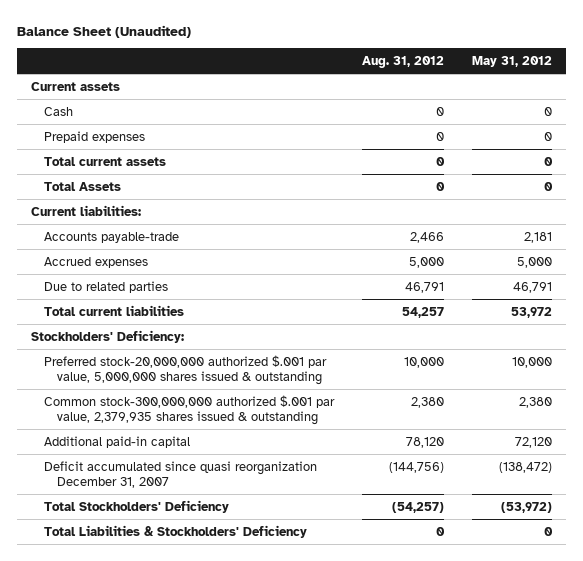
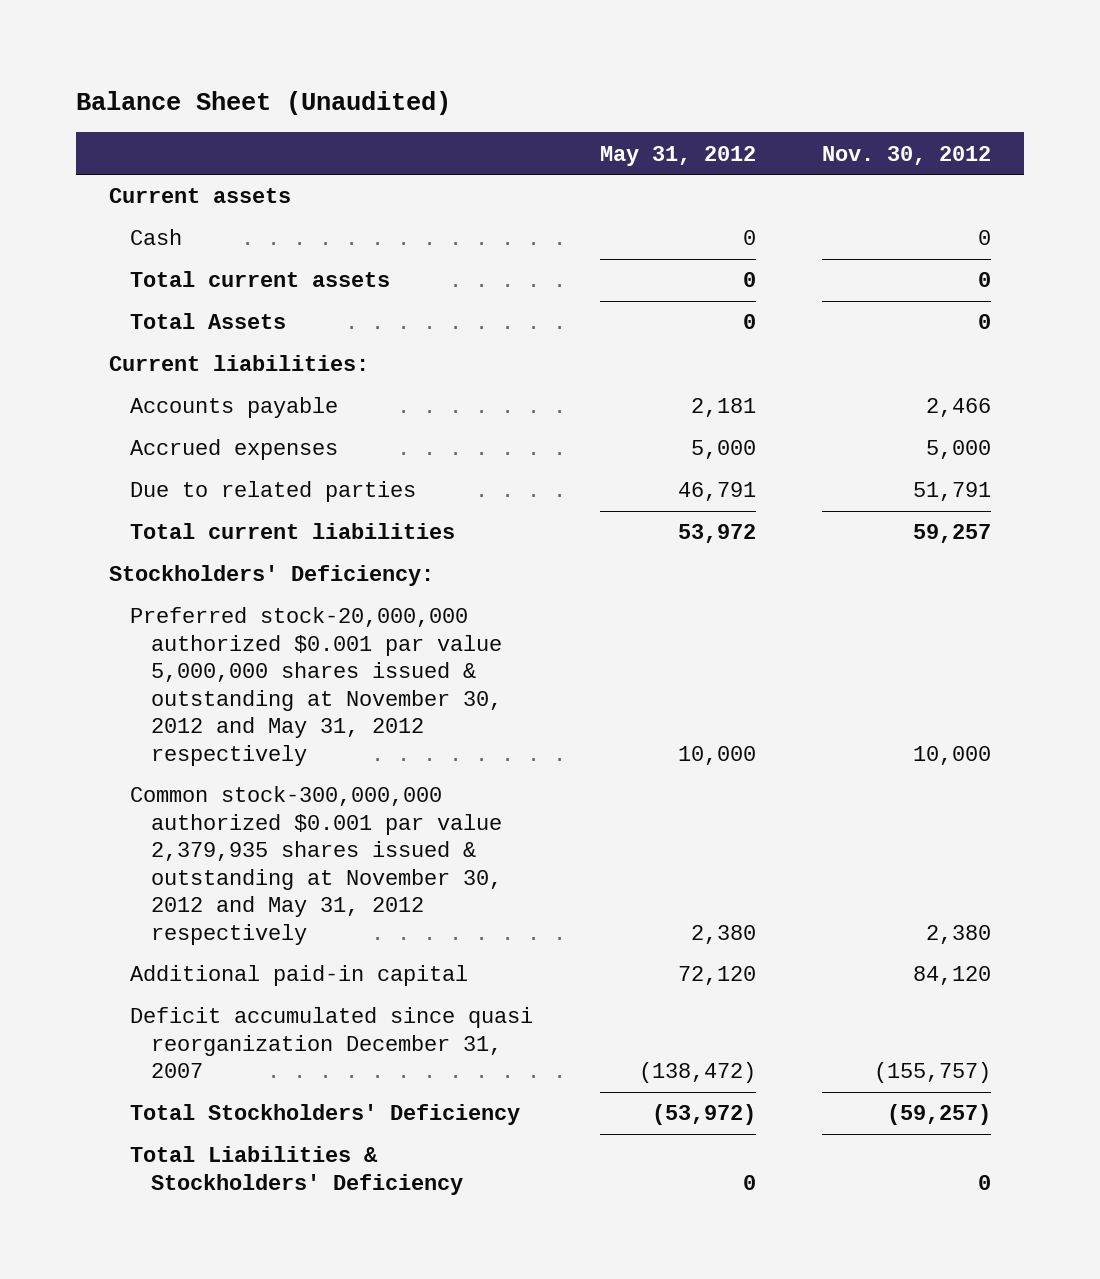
[362,55,445,68] Aug. 31, 2012 -> none
none -> [821,145,991,165] Nov. 30, 2012
[44,130,146,143] Prepaid expenses -> none
[44,231,180,243] Accounts payable-trade -> [130,397,339,419] Accounts payable
[44,354,328,386] Preferred stock-20,000,000 authorized $.001 par value, 5,000,000 shares issued & outstanding -> [130,607,503,766] Preferred stock-20,000,000 authorized $0.001 par value 5,000,000 shares issued & outstanding at November 30, 2012 and May 31, 2012 respectively
[44,394,336,426] Common stock-300,000,000 authorized $.001 par value, 2,379,935 shares issued & outstanding -> [130,786,503,945] Common stock-300,000,000 authorized $0.001 par value 2,379,935 shares issued & outstanding at November 30, 2012 and May 31, 2012 respectively

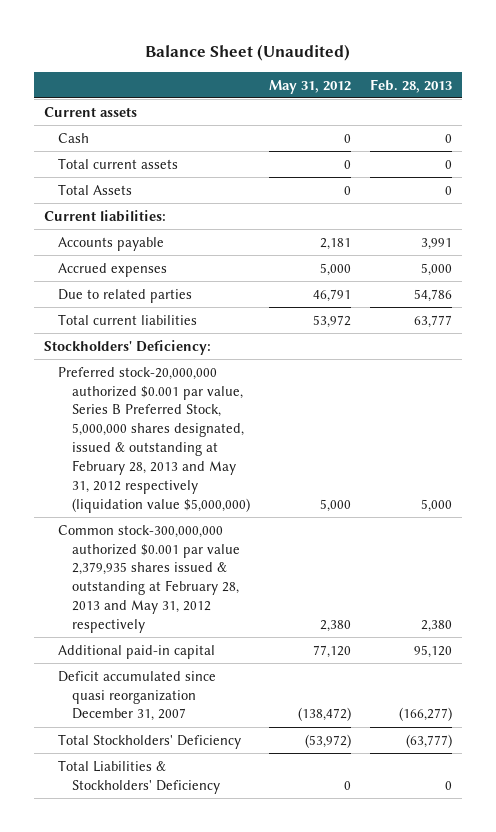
[821,145,991,165] Nov. 30, 2012 -> none
none -> [370,78,453,93] Feb. 28, 2013
[130,607,503,766] Preferred stock-20,000,000 authorized $0.001 par value 5,000,000 shares issued & outstanding at November 30, 2012 and May 31, 2012 respectively -> [57,366,250,513] Preferred stock-20,000,000 authorized $0.001 par value, Series B Preferred Stock, 5,000,000 shares designated, issued & outstanding at February 28, 2013 and May 31, 2012 respectively (liquidation value $5,000,000)
[677,745,756,765] 10,000 -> [320,498,352,512] 5,000
[130,786,503,945] Common stock-300,000,000 authorized $0.001 par value 2,379,935 shares issued & outstanding at November 30, 2012 and May 31, 2012 respectively -> [57,524,240,634] Common stock-300,000,000 authorized $0.001 par value 2,379,935 shares issued & outstanding at February 28, 2013 and May 31, 2012 respectively
[677,966,756,986] 72,120 -> [313,644,352,658] 77,120

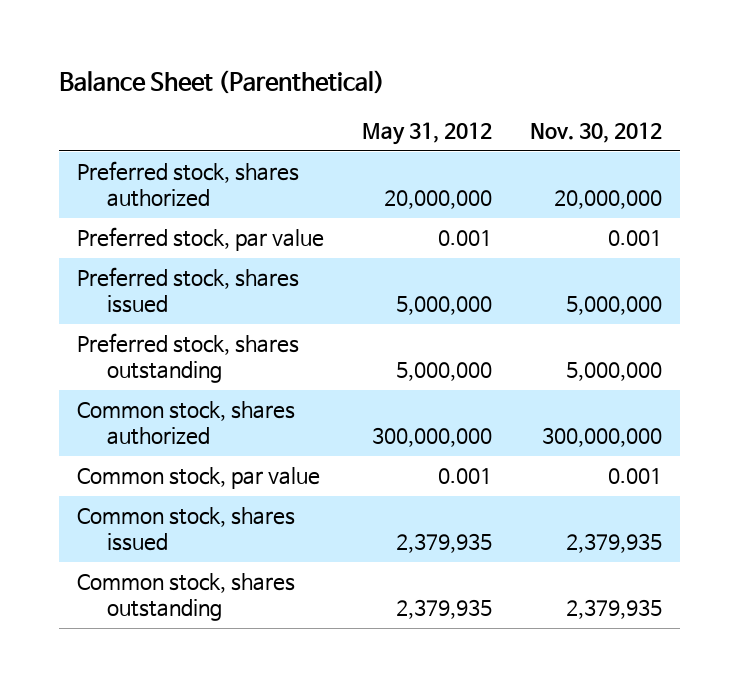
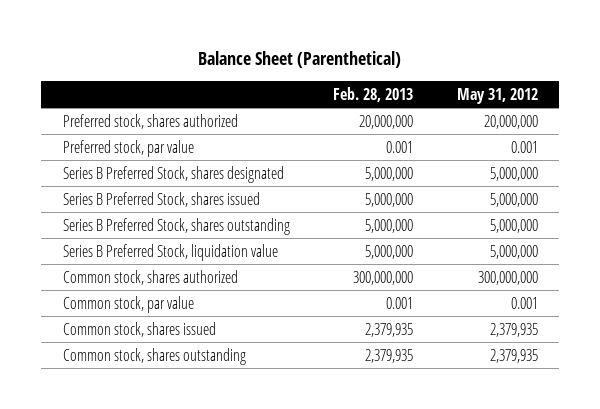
[529,122,662,144] Nov. 30, 2012 -> none
none -> [333,86,414,102] Feb. 28, 2013
none -> [62,165,284,183] Series B Preferred Stock, shares designated
[77,267,300,314] Preferred stock, shares issued -> [62,191,260,207] Series B Preferred Stock, shares issued
[77,333,300,384] Preferred stock, shares outstanding -> [62,217,290,235] Series B Preferred Stock, shares outstanding
none -> [62,243,278,261] Series B Preferred Stock, liquidation value

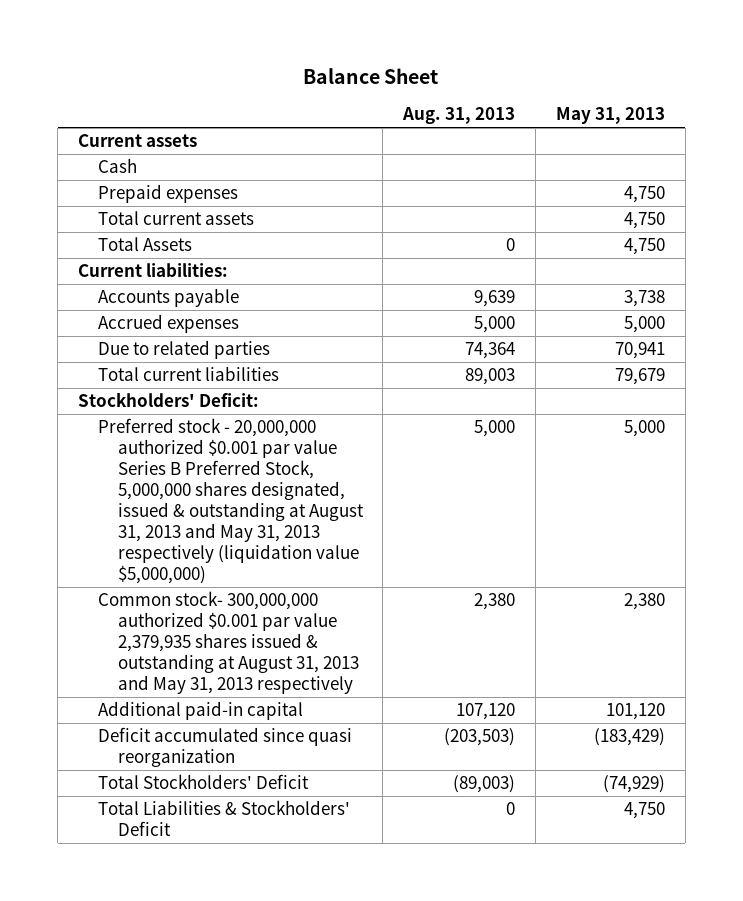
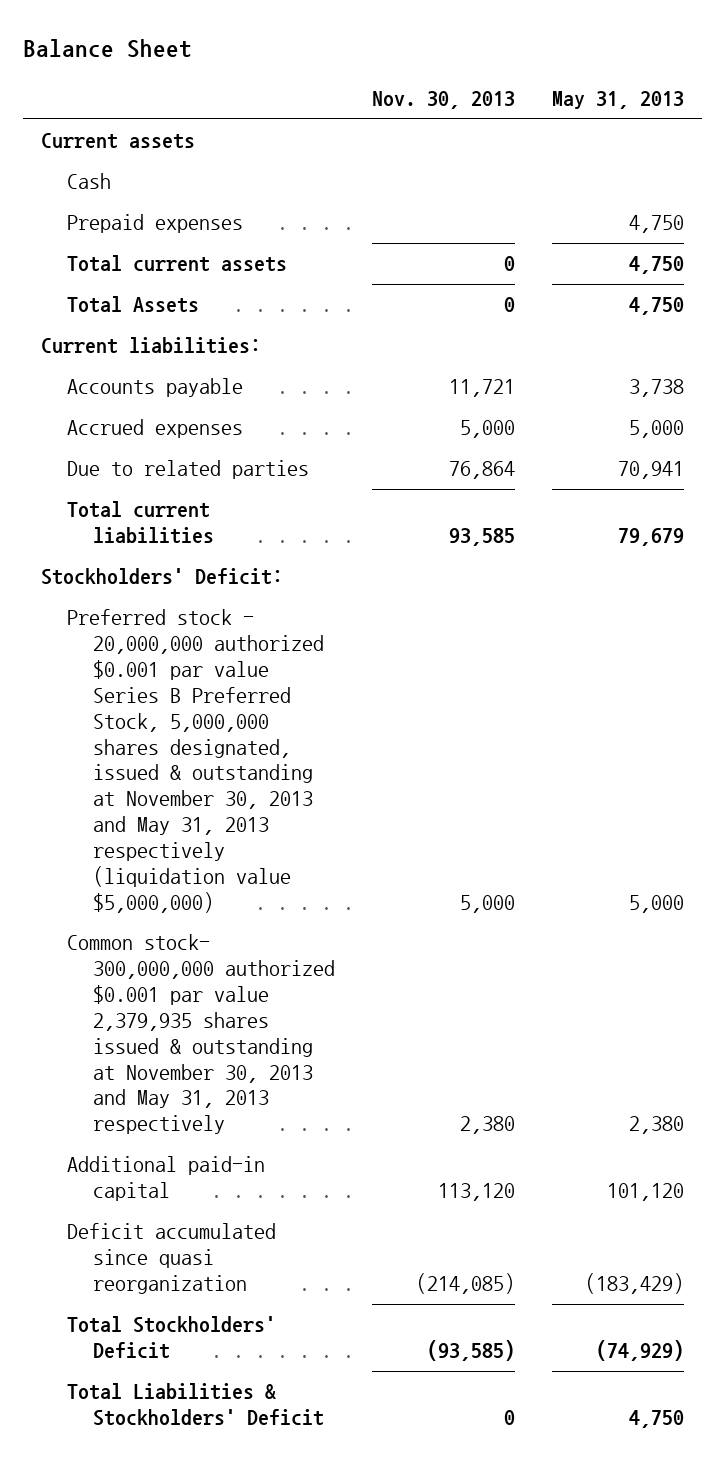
[402,107,516,125] Aug. 31, 2013 -> none
none -> [371,91,515,110] Nov. 30, 2013
[97,418,364,585] Preferred stock - 20,000,000 authorized $0.001 par value Series B Preferred Stock, 5,000,000 shares designated, issued & outstanding at August 31, 2013 and May 31, 2013 respectively (liquidation value $5,000,000) -> [67,609,325,913] Preferred stock - 20,000,000 authorized $0.001 par value Series B Preferred Stock, 5,000,000 shares designated, issued & outstanding at November 30, 2013 and May 31, 2013 respectively (liquidation value $5,000,000)
[97,591,359,695] Common stock- 300,000,000 authorized $0.001 par value 2,379,935 shares issued & outstanding at August 31, 2013 and May 31, 2013 respectively -> [67,934,336,1135] Common stock- 300,000,000 authorized $0.001 par value 2,379,935 shares issued & outstanding at November 30, 2013 and May 31, 2013 respectively

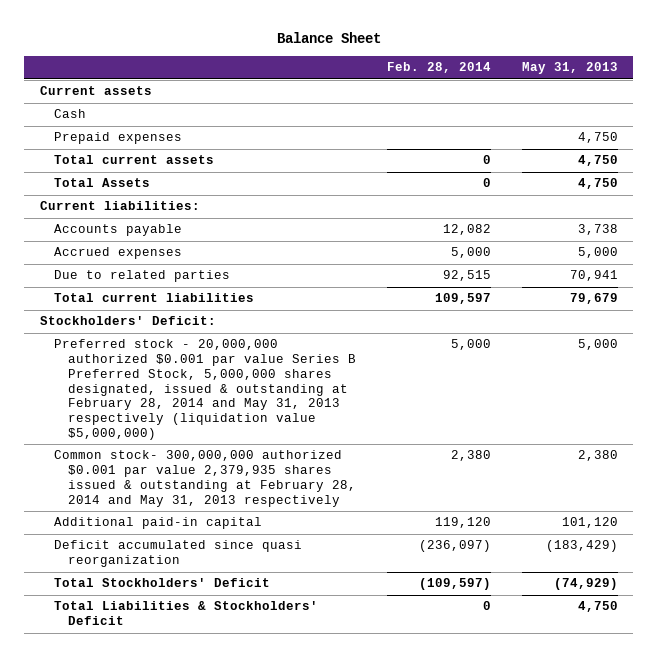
[371,91,515,110] Nov. 30, 2013 -> none
none -> [387,62,492,74] Feb. 28, 2014
[67,609,325,913] Preferred stock - 20,000,000 authorized $0.001 par value Series B Preferred Stock, 5,000,000 shares designated, issued & outstanding at November 30, 2013 and May 31, 2013 respectively (liquidation value $5,000,000) -> [53,339,357,440] Preferred stock - 20,000,000 authorized $0.001 par value Series B Preferred Stock, 5,000,000 shares designated, issued & outstanding at February 28, 2014 and May 31, 2013 respectively (liquidation value $5,000,000)
[67,934,336,1135] Common stock- 300,000,000 authorized $0.001 par value 2,379,935 shares issued & outstanding at November 30, 2013 and May 31, 2013 respectively -> [53,450,357,507] Common stock- 300,000,000 authorized $0.001 par value 2,379,935 shares issued & outstanding at February 28, 2014 and May 31, 2013 respectively

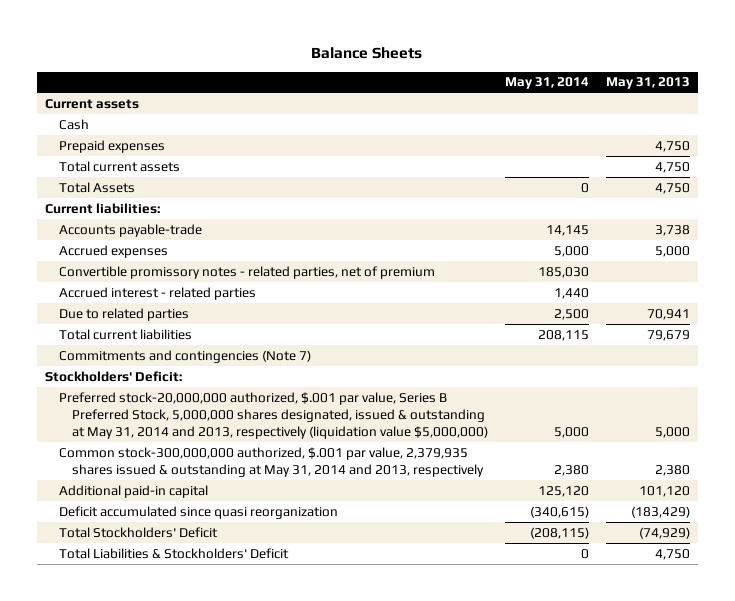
[276,32,381,44] Balance Sheet -> [311,46,423,59] Balance Sheets
[387,62,492,74] Feb. 28, 2014 -> none
none -> [504,77,589,90] May 31, 2014
[53,224,182,237] Accounts payable -> [58,223,202,237] Accounts payable-trade
none -> [58,265,435,279] Convertible promissory notes - related parties, net of premium
none -> [58,286,256,300] Accrued interest - related parties
none -> [58,349,311,363] Commitments and contingencies (Note 7)
[53,339,357,440] Preferred stock - 20,000,000 authorized $0.001 par value Series B Preferred Stock, 5,000,000 shares designated, issued & outstanding at February 28, 2014 and May 31, 2013 respectively (liquidation value $5,000,000) -> [58,391,489,440] Preferred stock-20,000,000 authorized, $.001 par value, Series B Preferred Stock, 5,000,000 shares designated, issued & outstanding at May 31, 2014 and 2013, respectively (liquidation value $5,000,000)
[53,450,357,507] Common stock- 300,000,000 authorized $0.001 par value 2,379,935 shares issued & outstanding at February 28, 2014 and May 31, 2013 respectively -> [58,446,485,477] Common stock-300,000,000 authorized, $.001 par value, 2,379,935 shares issued & outstanding at May 31, 2014 and 2013, respectively

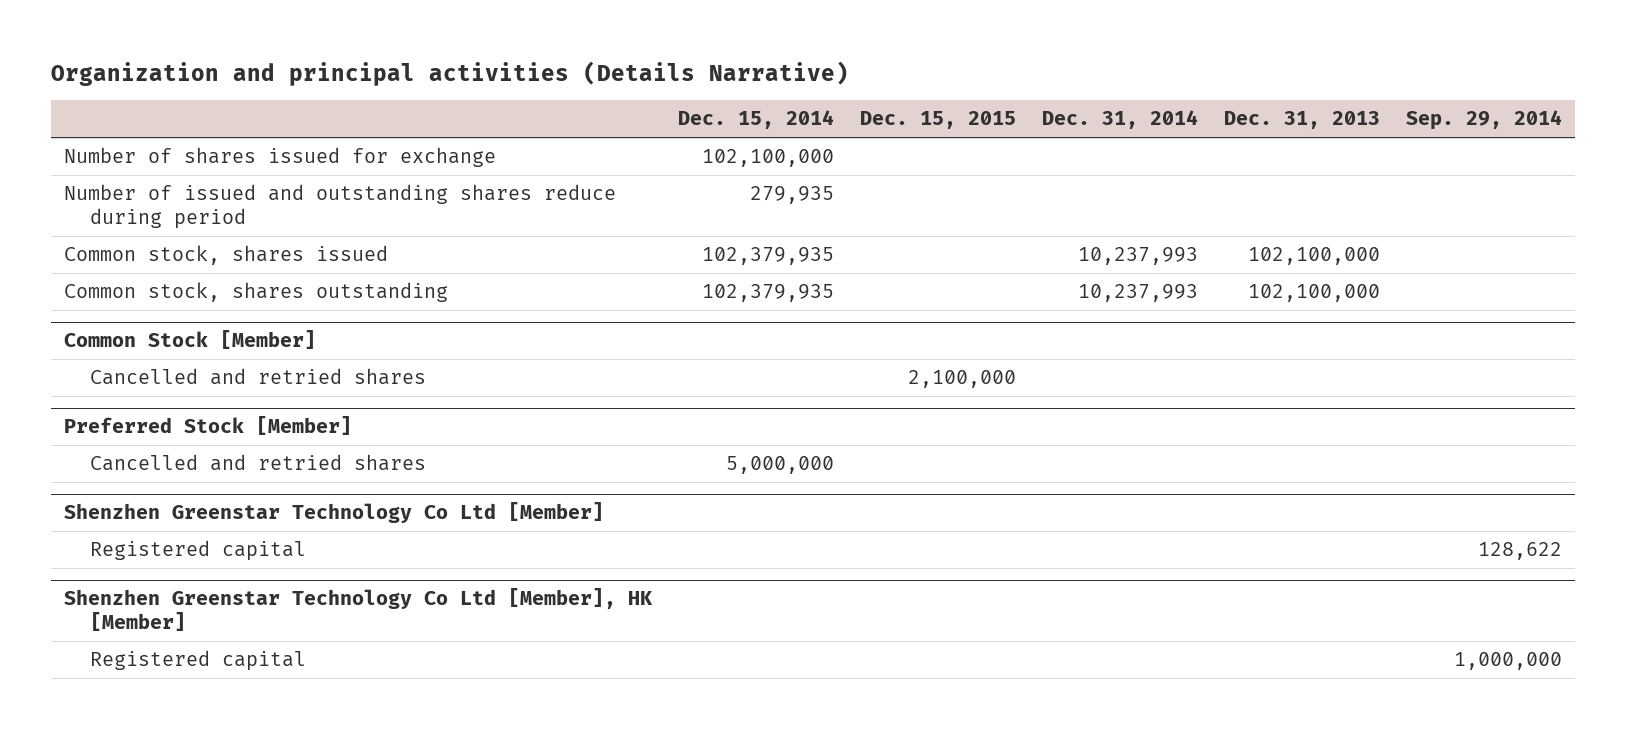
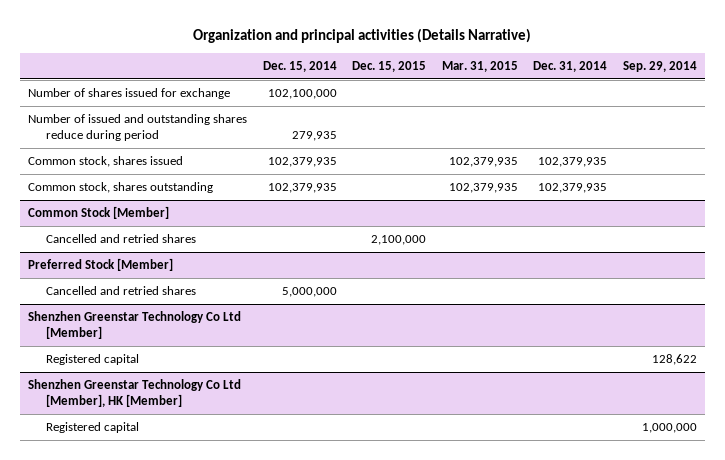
[1223,111,1380,130] Dec. 31, 2013 -> none
none -> [441,60,518,72] Mar. 31, 2015
[1077,247,1198,266] 10,237,993 -> [538,157,608,168] 102,379,935
[1077,284,1198,303] 10,237,993 -> [538,183,608,194] 102,379,935

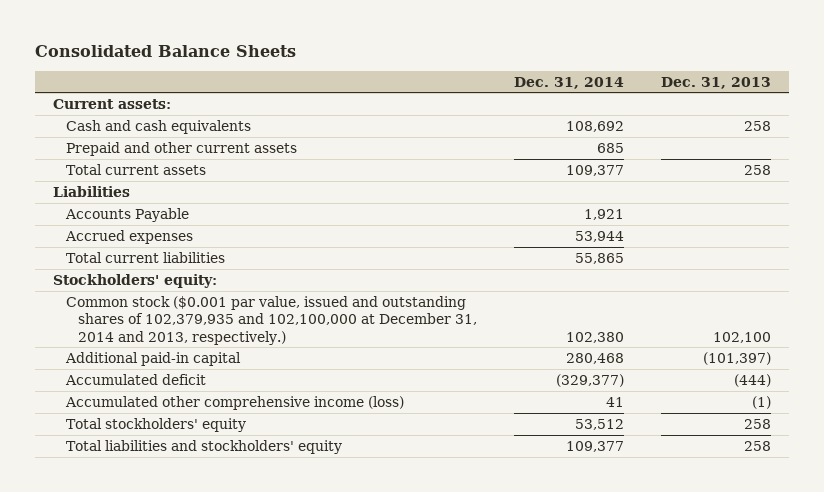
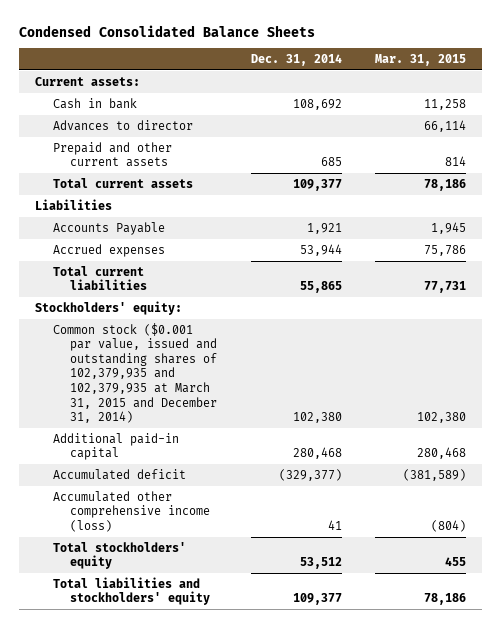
[34,44,296,57] Consolidated Balance Sheets -> [18,24,315,37] Condensed Consolidated Balance Sheets
[660,76,771,89] Dec. 31, 2013 -> none
none -> [374,54,466,67] Mar. 31, 2015
[65,119,251,134] Cash and cash equivalents -> [52,97,137,109] Cash in bank
none -> [52,119,193,131] Advances to director
[65,295,478,345] Common stock ($0.001 par value, issued and outstanding shares of 102,379,935 and 102,100,000 at December 31, 2014 and 2013, respectively.) -> [52,322,218,424] Common stock ($0.001 par value, issued and outstanding shares of 102,379,935 and 102,379,935 at March 31, 2015 and December 31, 2014)

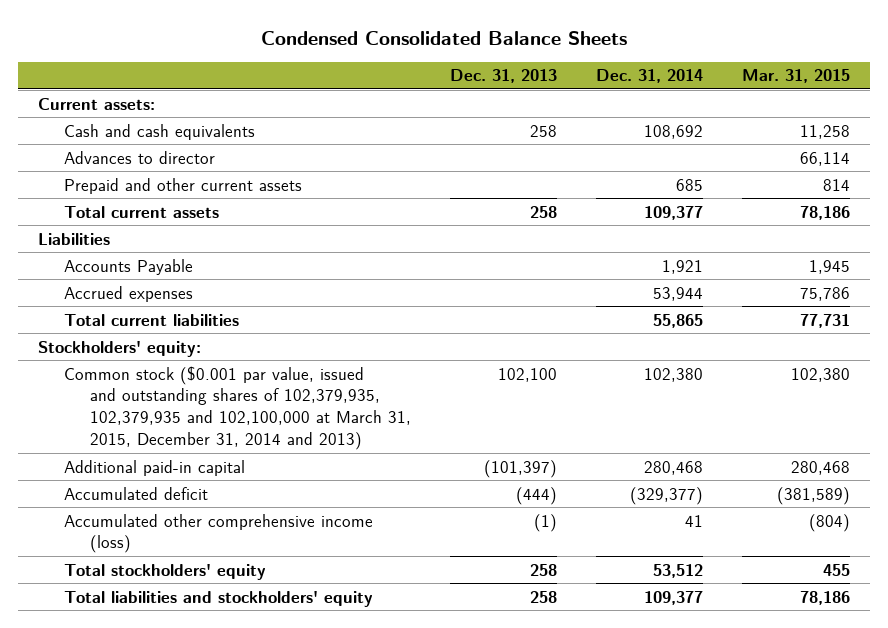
none -> [449,69,557,84] Dec. 31, 2013
[52,97,137,109] Cash in bank -> [63,123,255,140] Cash and cash equivalents
[52,322,218,424] Common stock ($0.001 par value, issued and outstanding shares of 102,379,935 and 102,379,935 at March 31, 2015 and December 31, 2014) -> [63,365,411,451] Common stock ($0.001 par value, issued and outstanding shares of 102,379,935, 102,379,935 and 102,100,000 at March 31, 2015, December 31, 2014 and 2013)

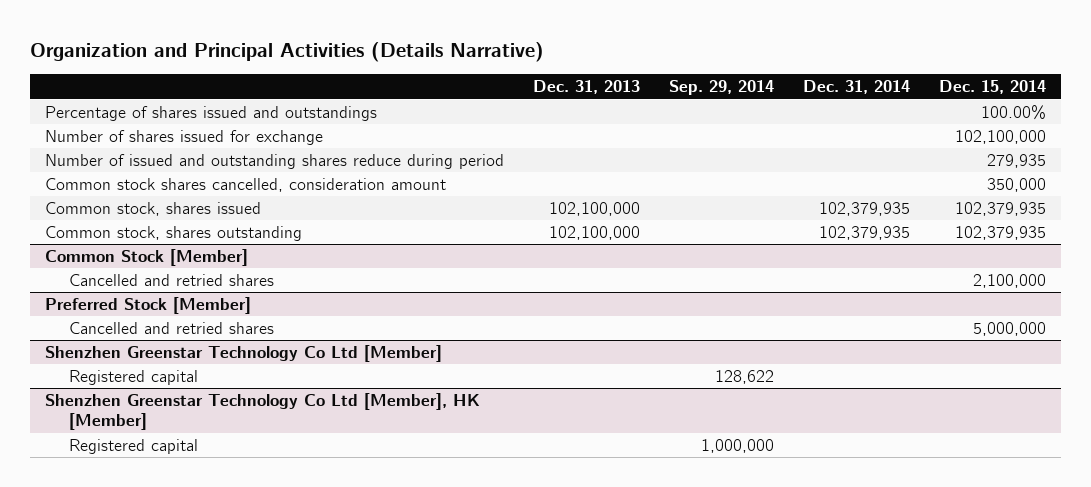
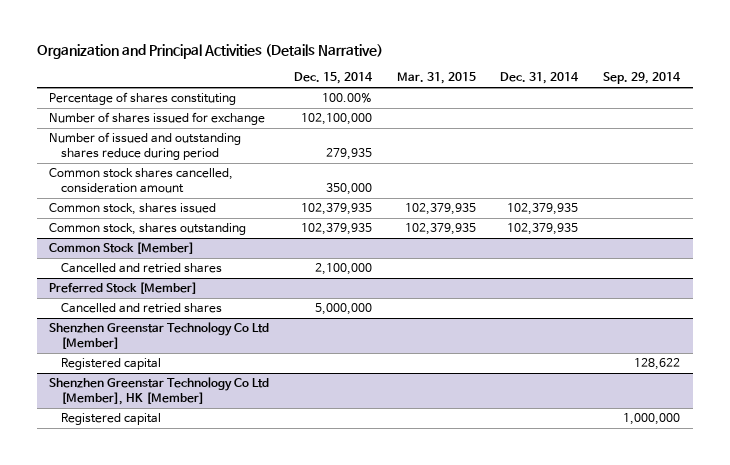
[532,80,640,95] Dec. 31, 2013 -> none
none -> [396,72,476,85] Mar. 31, 2015
[44,106,377,122] Percentage of shares issued and outstandings -> none
none -> [49,92,237,106] Percentage of shares constituting

